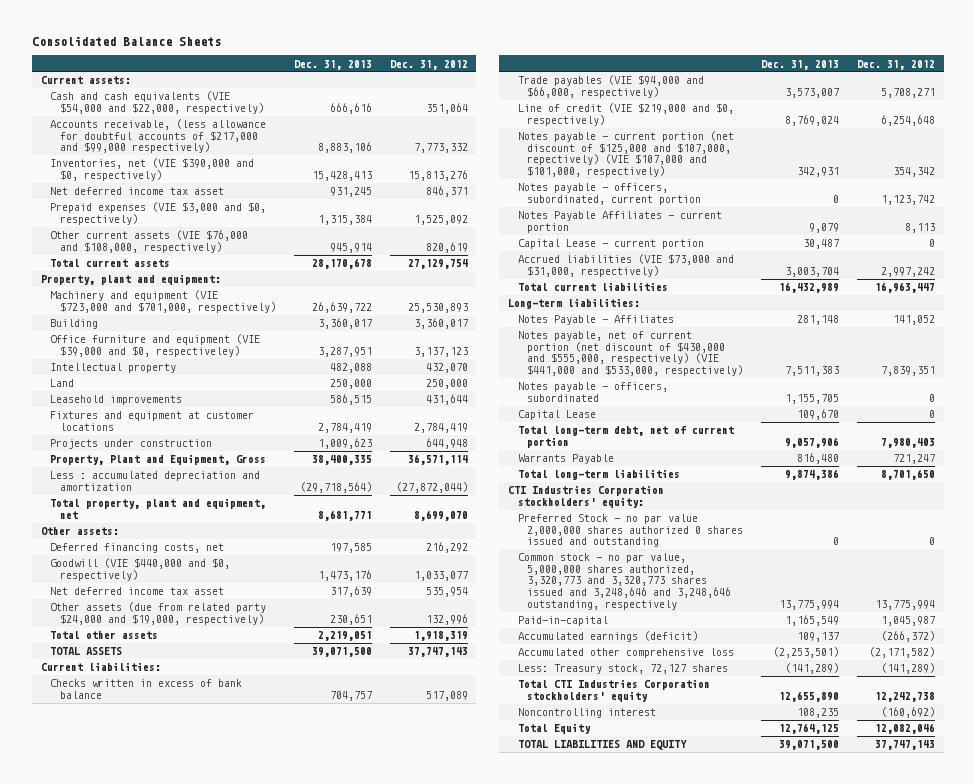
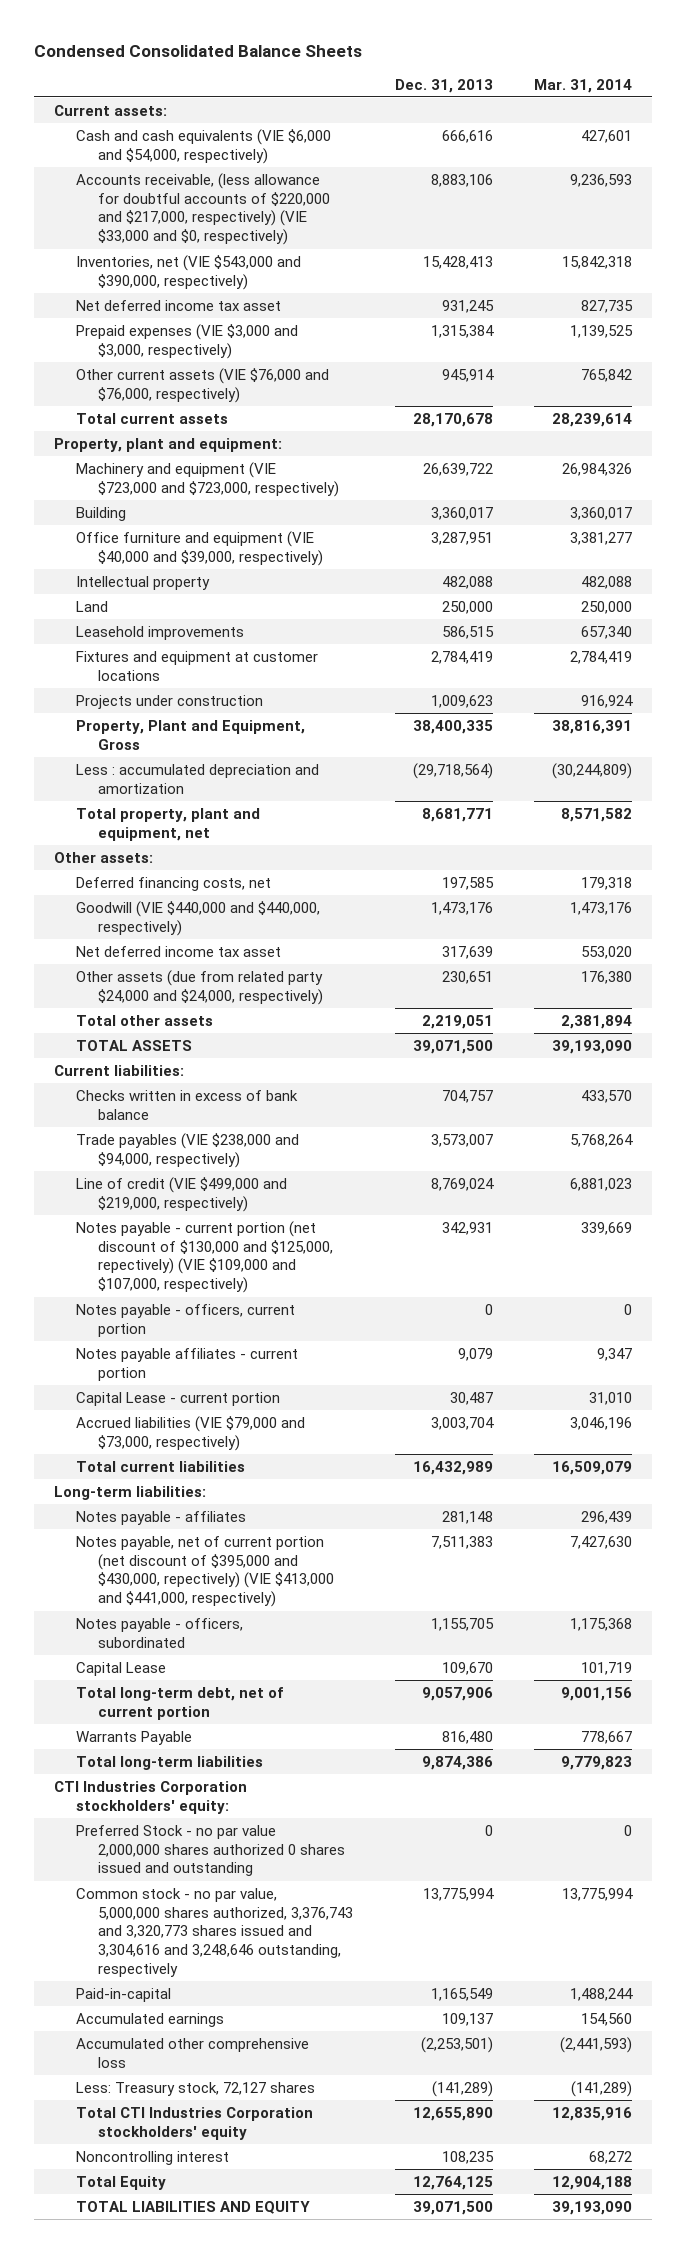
[31,36,221,47] Consolidated Balance Sheets -> [33,44,362,57] Condensed Consolidated Balance Sheets
[389,59,468,70] Dec. 31, 2012 -> none
none -> [533,78,632,93] Mar. 31, 2014
[50,91,265,114] Cash and cash equivalents (VIE $54,000 and $22,000, respectively) -> [76,128,332,164] Cash and cash equivalents (VIE $6,000 and $54,000, respectively)
[50,119,267,154] Accounts receivable, (less allowance for doubtful accounts of $217,000 and $99,000 respectively) -> [76,172,331,246] Accounts receivable, (less allowance for doubtful accounts of $220,000 and $217,000, respectively) (VIE $33,000 and $0, respectively)
[50,158,255,181] Inventories, net (VIE $390,000 and $0, respectively) -> [76,254,302,290] Inventories, net (VIE $543,000 and $390,000, respectively)
[50,202,267,225] Prepaid expenses (VIE $3,000 and $0, respectively) -> [76,323,299,359] Prepaid expenses (VIE $3,000 and $3,000, respectively)
[50,230,249,253] Other current assets (VIE $76,000 and $108,000, respectively) -> [76,367,330,403] Other current assets (VIE $76,000 and $76,000, respectively)
[50,290,277,313] Machinery and equipment (VIE $723,000 and $701,000, respectively) -> [76,461,340,497] Machinery and equipment (VIE $723,000 and $723,000, respectively)
[50,334,261,357] Office furniture and equipment (VIE $39,000 and $0, respectiveley) -> [76,530,324,566] Office furniture and equipment (VIE $40,000 and $39,000, respectively)
[50,558,231,581] Goodwill (VIE $440,000 and $0, respectively) -> [76,900,321,936] Goodwill (VIE $440,000 and $440,000, respectively)
[50,602,267,625] Other assets (due from related party $24,000 and $19,000, respectively) -> [76,969,324,1005] Other assets (due from related party $24,000 and $24,000, respectively)
[517,75,704,98] Trade payables (VIE $94,000 and $66,000, respectively) -> [76,1132,300,1168] Trade payables (VIE $238,000 and $94,000, respectively)
[517,103,734,126] Line of credit (VIE $219,000 and $0, respectively) -> [76,1176,288,1212] Line of credit (VIE $499,000 and $219,000, respectively)
[517,131,734,177] Notes payable - current portion (net discount of $125,000 and $107,000, repectively) (VIE $107,000 and $101,000, respectively) -> [76,1220,334,1294] Notes payable - current portion (net discount of $130,000 and $125,000, repectively) (VIE $109,000 and $107,000, respectively)
[517,183,702,205] Notes payable - officers, subordinated, current portion -> [76,1303,296,1337] Notes payable - officers, current portion
[517,211,722,233] Notes Payable Affiliates - current portion -> [76,1347,299,1381] Notes payable affiliates - current portion
[517,254,734,277] Accrued liabilities (VIE $73,000 and $31,000, respectively) -> [76,1415,306,1451] Accrued liabilities (VIE $79,000 and $73,000, respectively)
[517,315,674,326] Notes Payable - Affiliates -> [76,1510,247,1525] Notes payable - affiliates
[517,331,744,376] Notes payable, net of current portion (net discount of $430,000 and $555,000, respectively) (VIE $441,000 and $533,000, respectively) -> [76,1535,335,1608] Notes payable, net of current portion (net discount of $395,000 and $430,000, repectively) (VIE $413,000 and $441,000, respectively)
[517,553,732,610] Common stock - no par value, 5,000,000 shares authorized, 3,320,773 and 3,320,773 shares issued and 3,248,646 and 3,248,646 outstanding, respectively -> [76,1887,354,1978] Common stock - no par value, 5,000,000 shares authorized, 3,376,743 and 3,320,773 shares issued and 3,304,616 and 3,248,646 outstanding, respectively
[517,631,698,643] Accumulated earnings (deficit) -> [76,2012,225,2027] Accumulated earnings

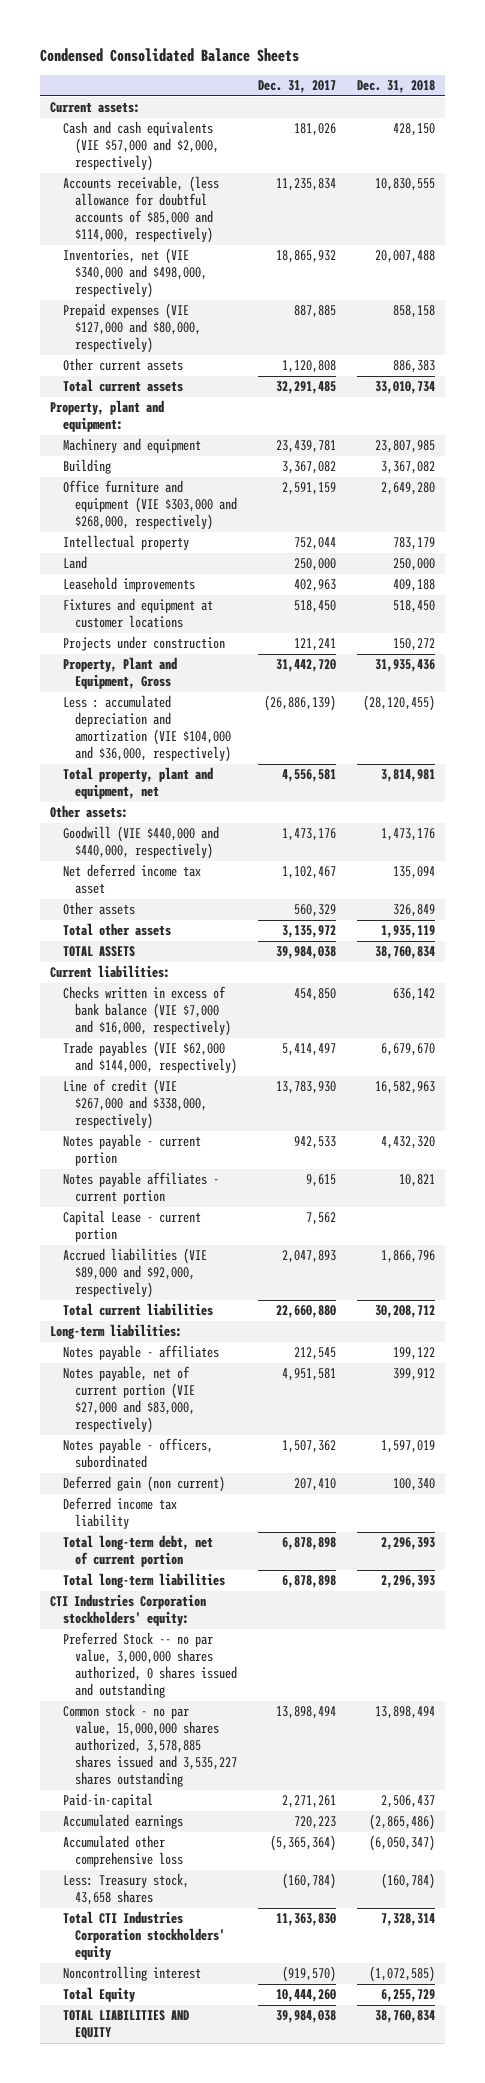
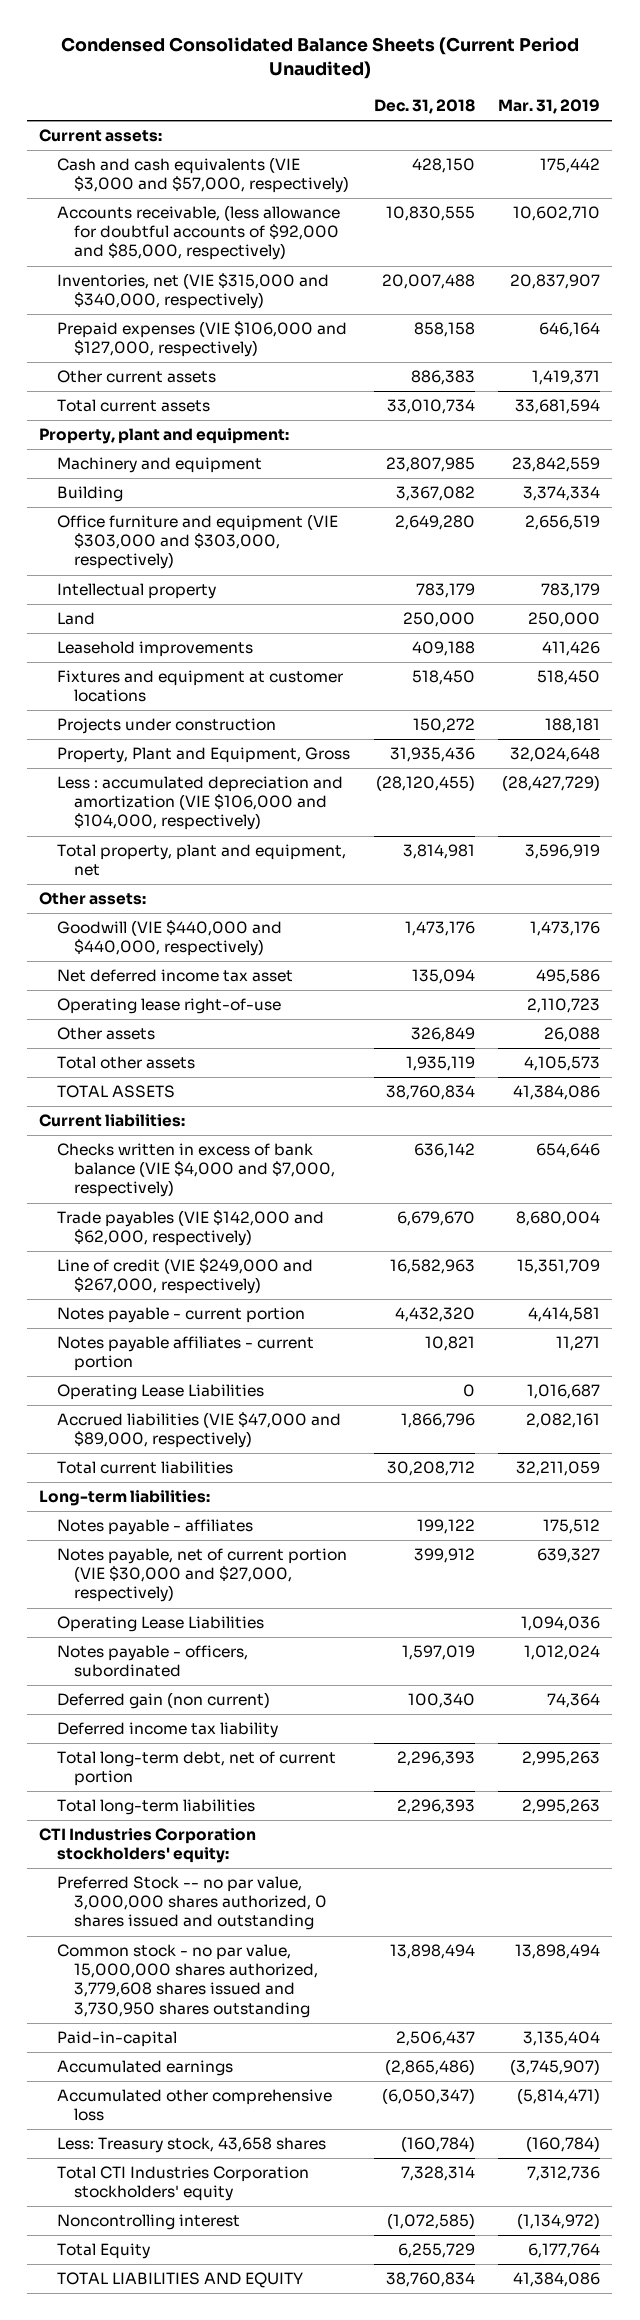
[39,48,299,63] Condensed Consolidated Balance Sheets -> [60,37,579,80] Condensed Consolidated Balance Sheets (Current Period Unaudited)
[258,80,337,94] Dec. 31, 2017 -> none
none -> [498,98,601,114] Mar. 31, 2019
[62,121,220,172] Cash and cash equivalents (VIE $57,000 and $2,000, respectively) -> [56,157,350,194] Cash and cash equivalents (VIE $3,000 and $57,000, respectively)
[62,176,219,244] Accounts receivable, (less allowance for doubtful accounts of $85,000 and $114,000, respectively) -> [56,205,340,261] Accounts receivable, (less allowance for doubtful accounts of $92,000 and $85,000, respectively)
[62,248,208,299] Inventories, net (VIE $340,000 and $498,000, respectively) -> [56,273,329,310] Inventories, net (VIE $315,000 and $340,000, respectively)
[62,303,202,354] Prepaid expenses (VIE $127,000 and $80,000, respectively) -> [56,321,347,358] Prepaid expenses (VIE $106,000 and $127,000, respectively)
[62,480,238,531] Office furniture and equipment (VIE $303,000 and $268,000, respectively) -> [56,514,338,570] Office furniture and equipment (VIE $303,000 and $303,000, respectively)
[62,695,232,763] Less : accumulated depreciation and amortization (VIE $104,000 and $36,000, respectively) -> [56,776,343,831] Less : accumulated depreciation and amortization (VIE $106,000 and $104,000, respectively)
none -> [56,998,281,1015] Operating lease right-of-use
[62,986,232,1037] Checks written in excess of bank balance (VIE $7,000 and $16,000, respectively) -> [56,1143,336,1198] Checks written in excess of bank balance (VIE $4,000 and $7,000, respectively)
[62,1041,238,1075] Trade payables (VIE $62,000 and $144,000, respectively) -> [56,1210,324,1247] Trade payables (VIE $142,000 and $62,000, respectively)
[62,1079,208,1130] Line of credit (VIE $267,000 and $338,000, respectively) -> [56,1258,313,1295] Line of credit (VIE $249,000 and $267,000, respectively)
[62,1210,201,1243] Capital Lease - current portion -> none
none -> [56,1384,264,1401] Operating Lease Liabilities
[62,1248,207,1299] Accrued liabilities (VIE $89,000 and $92,000, respectively) -> [56,1412,341,1449] Accrued liabilities (VIE $47,000 and $89,000, respectively)
[62,1366,196,1434] Notes payable, net of current portion (VIE $27,000 and $83,000, respectively) -> [56,1548,347,1603] Notes payable, net of current portion (VIE $30,000 and $27,000, respectively)
none -> [56,1616,264,1633] Operating Lease Liabilities
[62,1704,238,1788] Common stock - no par value, 15,000,000 shares authorized, 3,578,885 shares issued and 3,535,227 shares outstanding -> [56,1944,319,2018] Common stock - no par value, 15,000,000 shares authorized, 3,779,608 shares issued and 3,730,950 shares outstanding

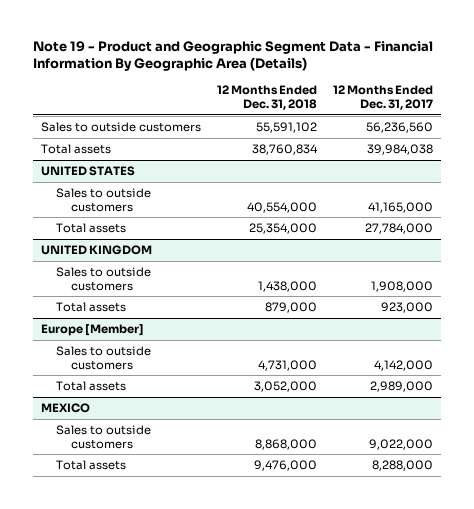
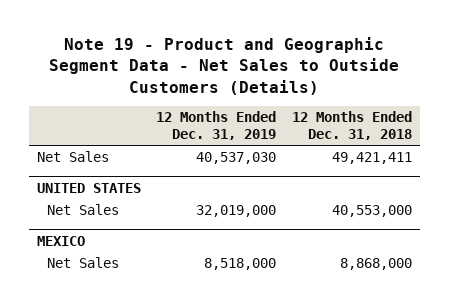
[33,40,434,72] Note 19 - Product and Geographic Segment Data - Financial Information By Geographic Area (Details) -> [49,37,400,95] Note 19 - Product and Geographic Segment Data - Net Sales to Outside Customers (Details)
[333,85,434,111] 12 Months Ended Dec. 31, 2017 -> none
none -> [156,111,277,141] 12 Months Ended Dec. 31, 2019
[41,143,112,154] Total assets -> none
[41,121,202,132] Sales to outside customers -> [36,151,109,163] Net Sales
[256,121,318,133] 55,591,102 -> [332,152,413,165] 49,421,411
[56,222,127,233] Total assets -> none
[41,244,153,255] UNITED KINGDOM -> none
[56,266,152,291] Sales to outside customers -> none
[56,301,127,312] Total assets -> none
[41,323,145,336] Europe [Member] -> none
[56,345,152,370] Sales to outside customers -> none
[56,380,127,391] Total assets -> none
[56,187,152,212] Sales to outside customers -> [47,204,120,216] Net Sales
[247,201,318,213] 40,554,000 -> [332,205,413,218] 40,553,000
[56,459,127,470] Total assets -> none
[56,424,152,449] Sales to outside customers -> [47,257,120,269] Net Sales

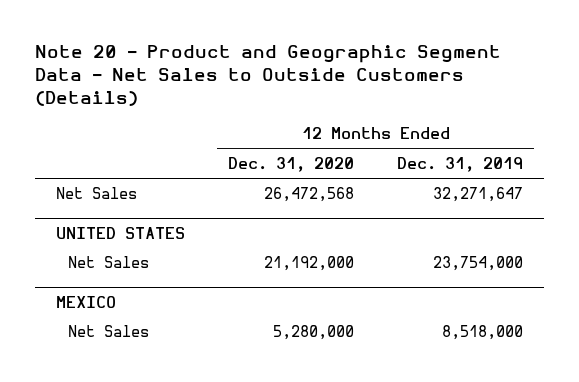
[49,37,400,95] Note 19 - Product and Geographic Segment Data - Net Sales to Outside Customers (Details) -> [34,44,501,106] Note 20 - Product and Geographic Segment Data - Net Sales to Outside Customers (Details)
[292,111,413,141] 12 Months Ended Dec. 31, 2018 -> none
none -> [228,156,355,172] Dec. 31, 2020
[196,152,277,165] 40,537,030 -> [432,187,523,203] 32,271,647
[196,205,277,218] 32,019,000 -> [432,256,523,272] 23,754,000

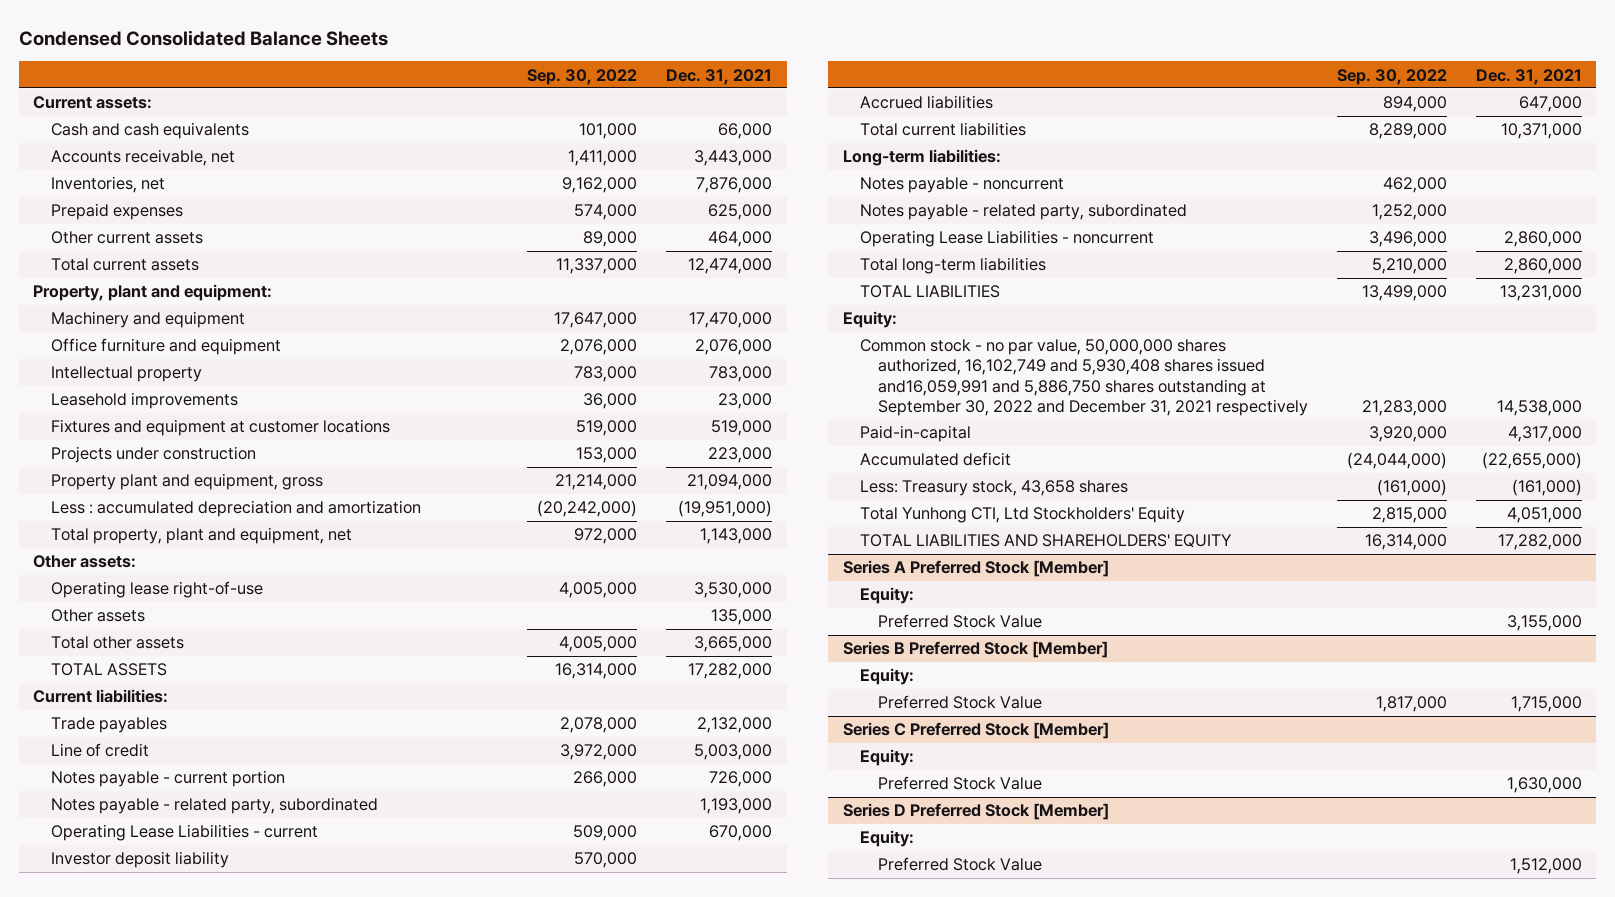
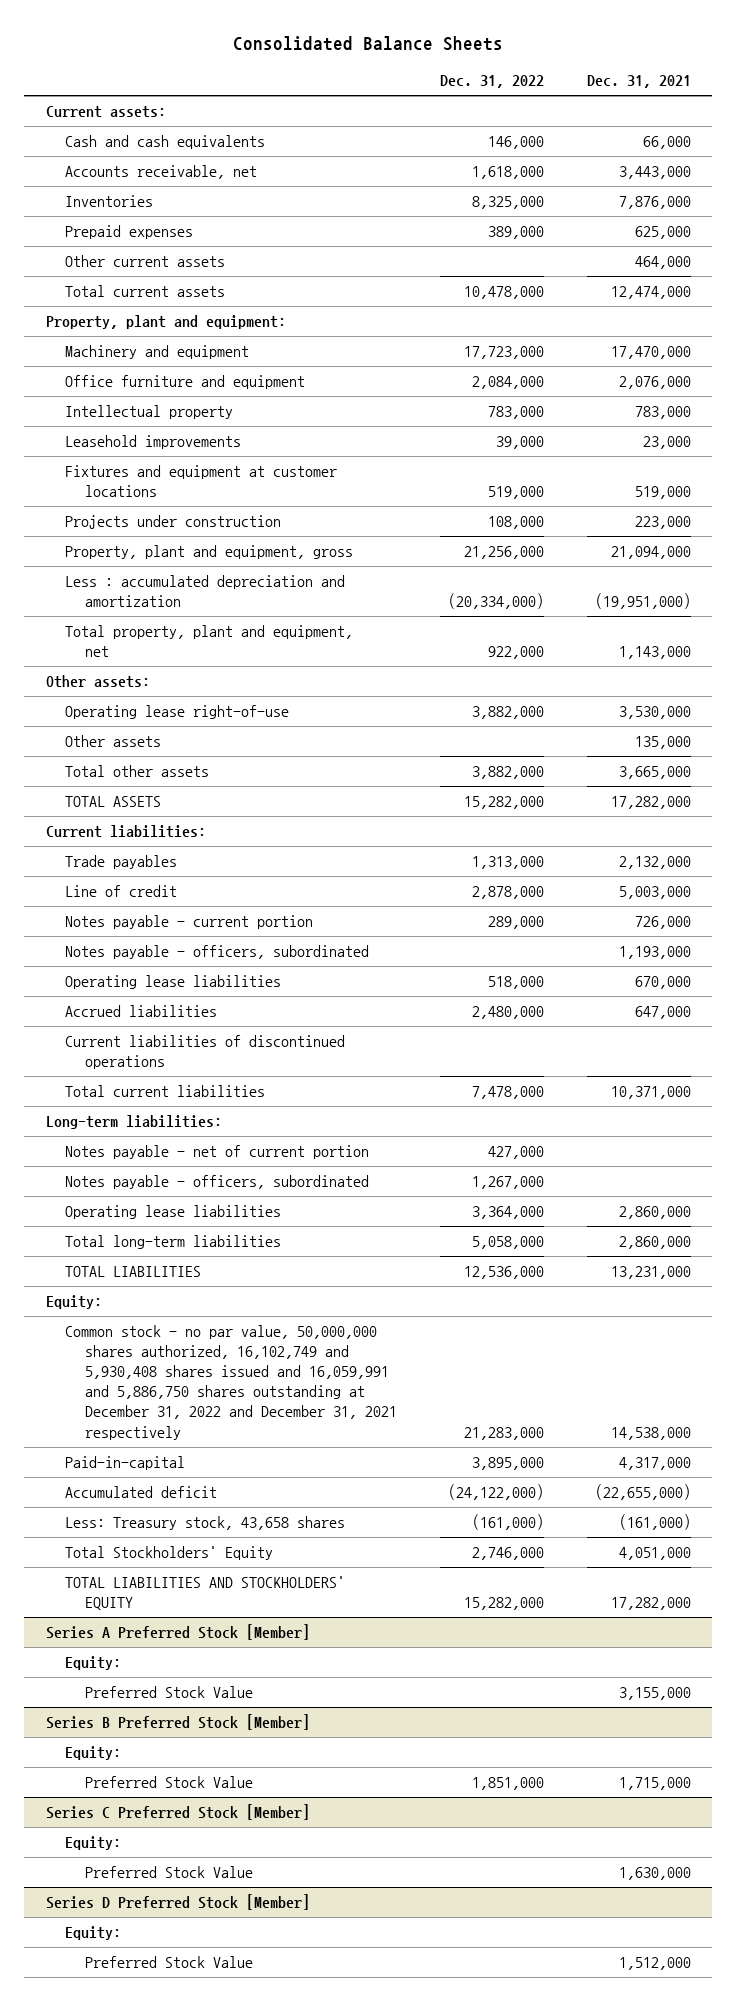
[18,29,388,46] Condensed Consolidated Balance Sheets -> [233,36,504,52] Consolidated Balance Sheets
[527,68,638,85] Sep. 30, 2022 -> none
none -> [439,75,544,89] Dec. 31, 2022
[50,176,165,194] Inventories, net -> [65,195,154,208] Inventories
[50,473,323,491] Property plant and equipment, gross -> [65,545,354,560] Property, plant and equipment, gross
[50,851,229,869] Investor deposit liability -> none
[50,797,378,815] Notes payable - related party, subordinated -> [65,945,370,960] Notes payable - officers, subordinated
[50,824,318,842] Operating Lease Liabilities - current -> [65,975,282,990] Operating lease liabilities
none -> [65,1035,346,1070] Current liabilities of discontinued operations
[860,177,1065,194] Notes payable - noncurrent -> [65,1145,370,1160] Notes payable - net of current portion
[860,203,1188,221] Notes payable - related party, subordinated -> [65,1175,370,1190] Notes payable - officers, subordinated
[860,230,1155,248] Operating Lease Liabilities - noncurrent -> [65,1205,282,1220] Operating lease liabilities
[860,339,1308,416] Common stock - no par value, 50,000,000 shares authorized, 16,102,749 and 5,930,408 shares issued and16,059,991 and 5,886,750 shares outstanding at September 30, 2022 and December 31, 2021 respectively -> [65,1325,397,1440] Common stock - no par value, 50,000,000 shares authorized, 16,102,749 and 5,930,408 shares issued and 16,059,991 and 5,886,750 shares outstanding at December 31, 2022 and December 31, 2021 respectively
[860,506,1186,524] Total Yunhong CTI, Ltd Stockholders' Equity -> [65,1546,274,1561] Total Stockholders' Equity
[860,534,1233,549] TOTAL LIABILITIES AND SHAREHOLDERS' EQUITY -> [65,1576,346,1611] TOTAL LIABILITIES AND STOCKHOLDERS' EQUITY

